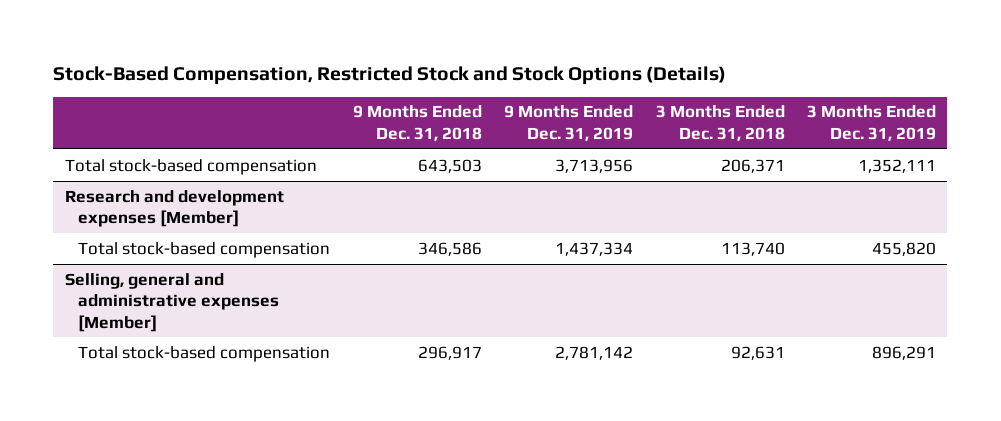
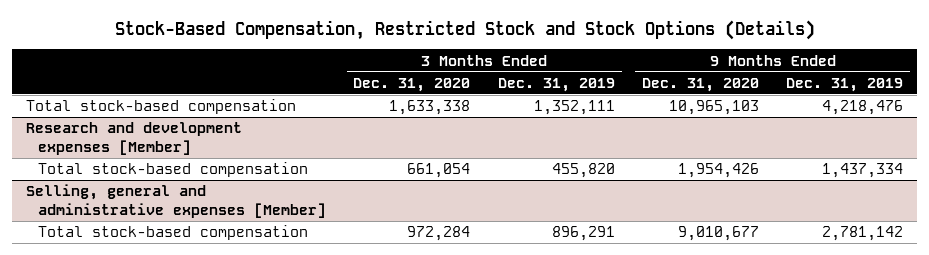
[352,105,482,141] 9 Months Ended Dec. 31, 2018 -> none
[655,105,785,141] 3 Months Ended Dec. 31, 2018 -> none
none -> [353,77,471,92] Dec. 31, 2020
none -> [642,77,760,92] Dec. 31, 2020
[555,158,634,173] 3,713,956 -> [822,100,904,116] 4,218,476

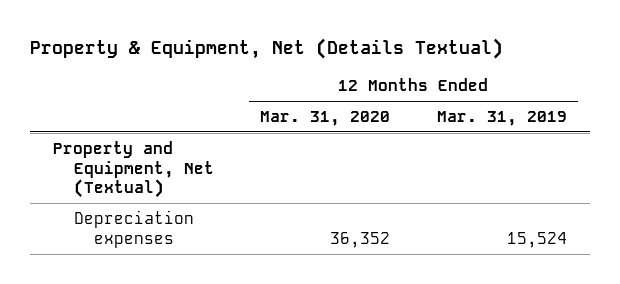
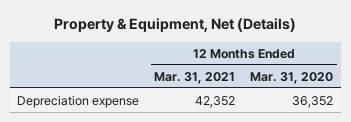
[29,38,503,60] Property & Equipment, Net (Details Textual) -> [54,18,297,33] Property & Equipment, Net (Details)
[436,110,567,126] Mar. 31, 2019 -> none
none -> [154,71,236,84] Mar. 31, 2021
[53,140,214,199] Property and Equipment, Net (Textual) -> none
[73,209,194,248] Depreciation expenses -> [17,94,140,108] Depreciation expense

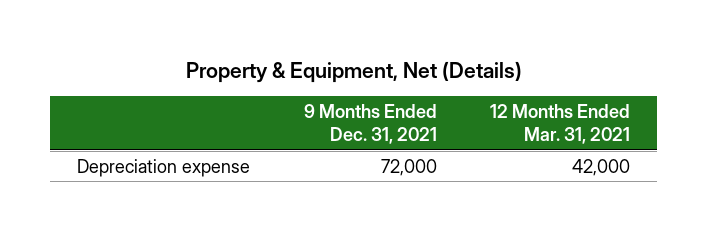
[250,71,334,84] Mar. 31, 2020 -> none
none -> [303,103,437,145] 9 Months Ended Dec. 31, 2021
[195,95,236,108] 42,352 -> [572,158,631,176] 42,000

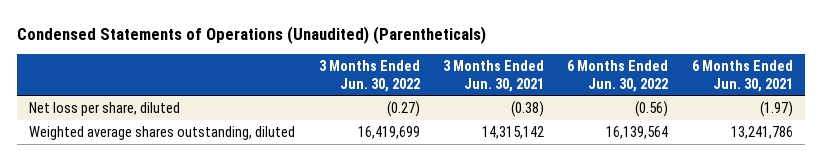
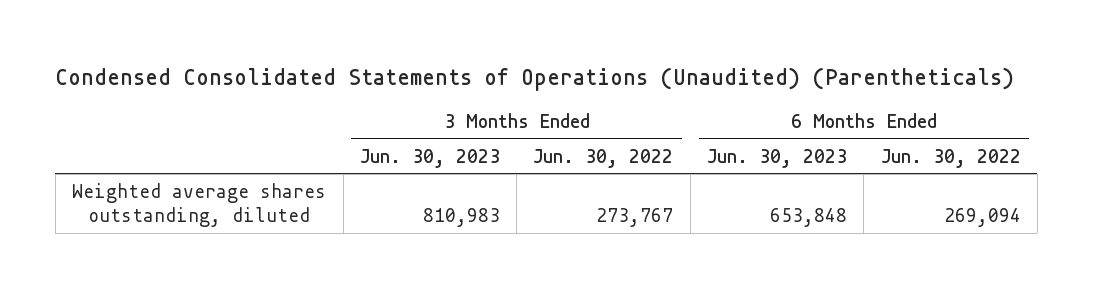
[17,25,487,44] Condensed Statements of Operations (Unaudited) (Parentheticals) -> [55,67,1015,92] Condensed Consolidated Statements of Operations (Unaudited) (Parentheticals)
[443,60,545,92] 3 Months Ended Jun. 30, 2021 -> none
[691,60,793,92] 6 Months Ended Jun. 30, 2021 -> none
none -> [359,148,500,168] Jun. 30, 2023
none -> [707,148,848,168] Jun. 30, 2023
[29,102,181,117] Net loss per share, diluted -> none
[357,126,420,140] 16,419,699 -> [596,208,674,228] 273,767
[606,126,669,140] 16,139,564 -> [943,208,1021,228] 269,094

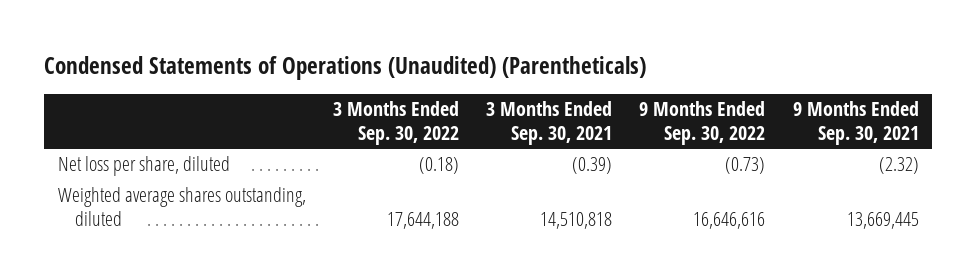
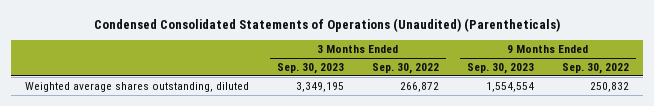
[43,56,646,81] Condensed Statements of Operations (Unaudited) (Parentheticals) -> [93,17,560,32] Condensed Consolidated Statements of Operations (Unaudited) (Parentheticals)
[486,101,613,145] 3 Months Ended Sep. 30, 2021 -> none
[792,101,919,145] 9 Months Ended Sep. 30, 2021 -> none
none -> [276,63,344,75] Sep. 30, 2023
none -> [466,63,534,75] Sep. 30, 2023
[57,156,230,177] Net loss per share, diluted -> none
[386,211,459,229] 17,644,188 -> [399,82,439,93] 266,872
[693,211,766,229] 16,646,616 -> [589,82,629,93] 250,832

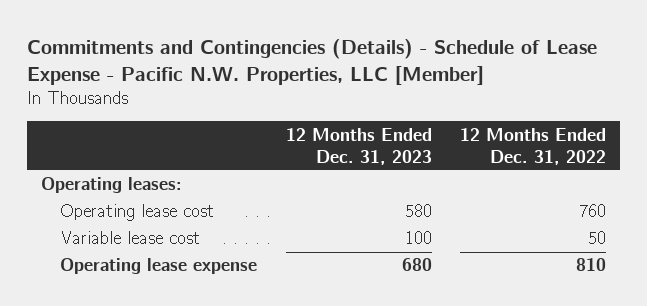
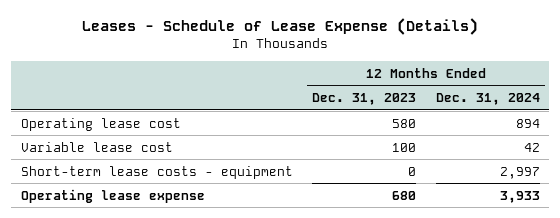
[26,38,597,85] Commitments and Contingencies (Details) - Schedule of Lease Expense - Pacific N.W. Properties, LLC [Member] -> [82,17,479,35] Leases - Schedule of Lease Expense (Details)
[459,127,606,165] 12 Months Ended Dec. 31, 2022 -> none
none -> [435,92,540,105] Dec. 31, 2024
[40,177,182,194] Operating leases: -> none
none -> [20,165,293,179] Short-term lease costs - equipment

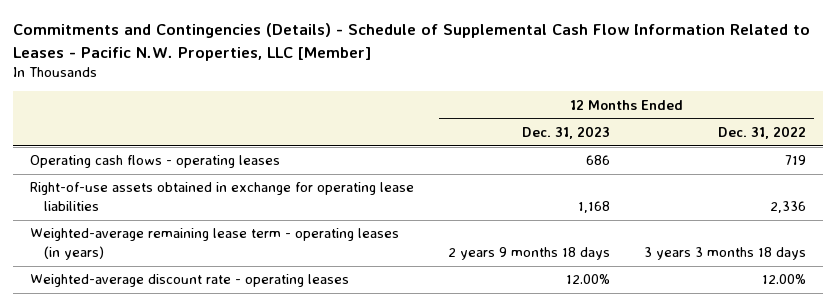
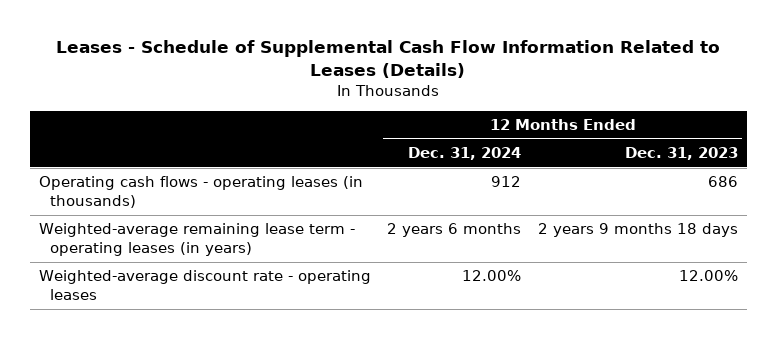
[13,23,811,61] Commitments and Contingencies (Details) - Schedule of Supplemental Cash Flow Information Related to Leases - Pacific N.W. Properties, LLC [Member] -> [56,40,721,79] Leases - Schedule of Supplemental Cash Flow Information Related to Leases (Details)
[717,125,806,139] Dec. 31, 2022 -> none
none -> [408,147,522,161] Dec. 31, 2024
[29,182,414,211] Right-of-use assets obtained in exchange for operating lease liabilities -> none
[29,155,280,169] Operating cash flows - operating leases -> [38,176,363,209] Operating cash flows - operating leases (in thousands)

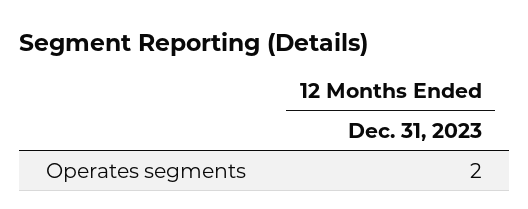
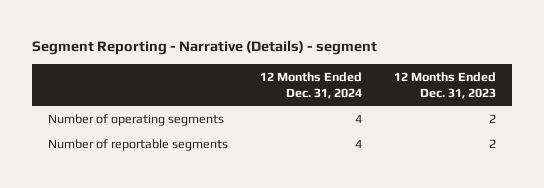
[19,32,369,57] Segment Reporting (Details) -> [31,40,377,56] Segment Reporting - Narrative (Details) - segment
none -> [260,71,363,99] 12 Months Ended Dec. 31, 2024
[45,162,246,182] Operates segments -> [47,113,224,126] Number of operating segments
none -> [47,138,228,151] Number of reportable segments

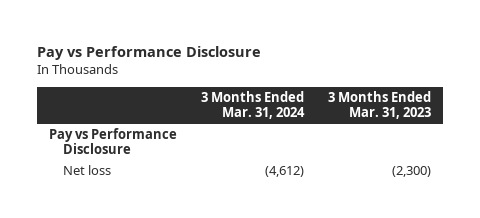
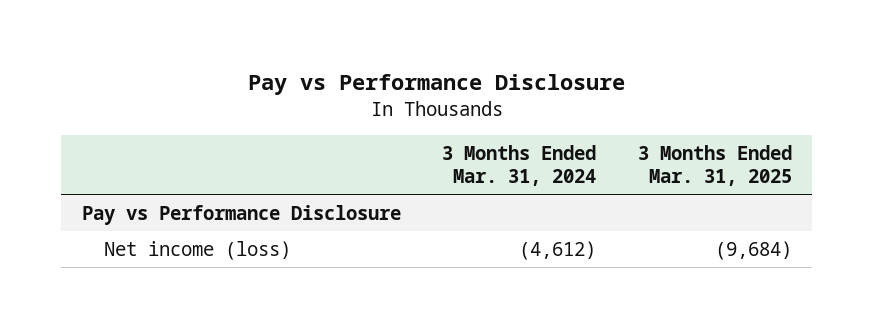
[327,91,431,120] 3 Months Ended Mar. 31, 2023 -> none
none -> [637,144,792,186] 3 Months Ended Mar. 31, 2025
[63,165,112,176] Net loss -> [104,240,292,260] Net income (loss)

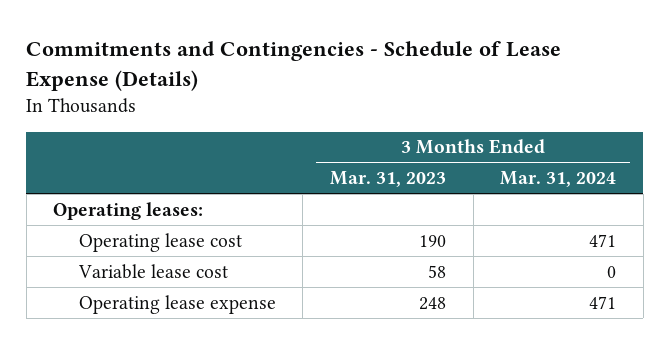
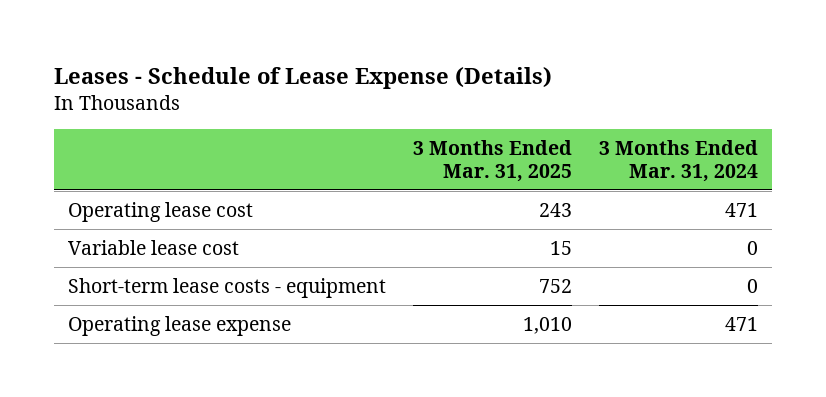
[26,41,562,92] Commitments and Contingencies - Schedule of Lease Expense (Details) -> [53,66,552,89] Leases - Schedule of Lease Expense (Details)
[329,171,446,188] Mar. 31, 2023 -> none
none -> [412,139,572,182] 3 Months Ended Mar. 31, 2025
[53,201,204,220] Operating leases: -> none
none -> [67,277,386,298] Short-term lease costs - equipment

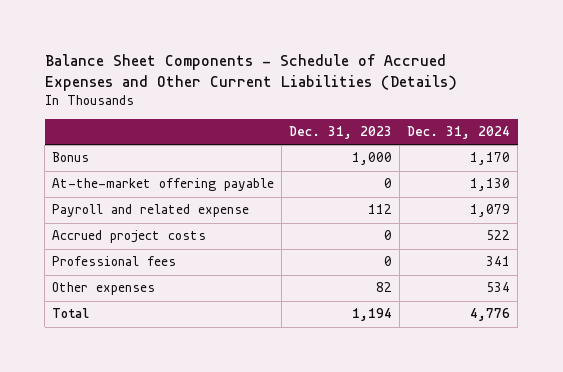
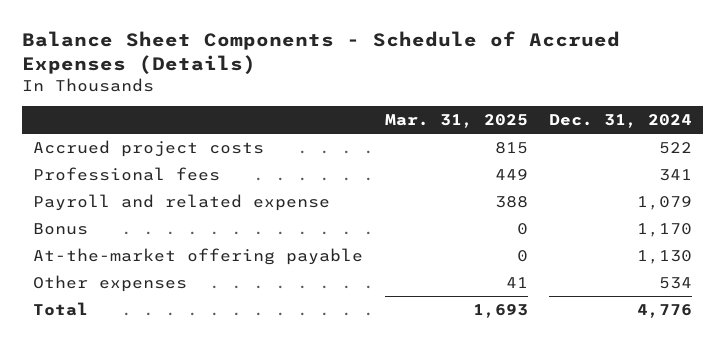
[44,53,457,92] Balance Sheet Components - Schedule of Accrued Expenses and Other Current Liabilities (Details) -> [22,31,621,75] Balance Sheet Components - Schedule of Accrued Expenses (Details)
[289,126,393,140] Dec. 31, 2023 -> none
none -> [384,114,528,129] Mar. 31, 2025
[52,204,250,218] Payroll and related expense -> [32,193,330,211] Payroll and related expense
[52,152,90,163] Bonus -> [32,222,88,235] Bonus
[52,178,275,192] At-the-market offering payable -> [32,247,363,265] At-the-market offering payable

